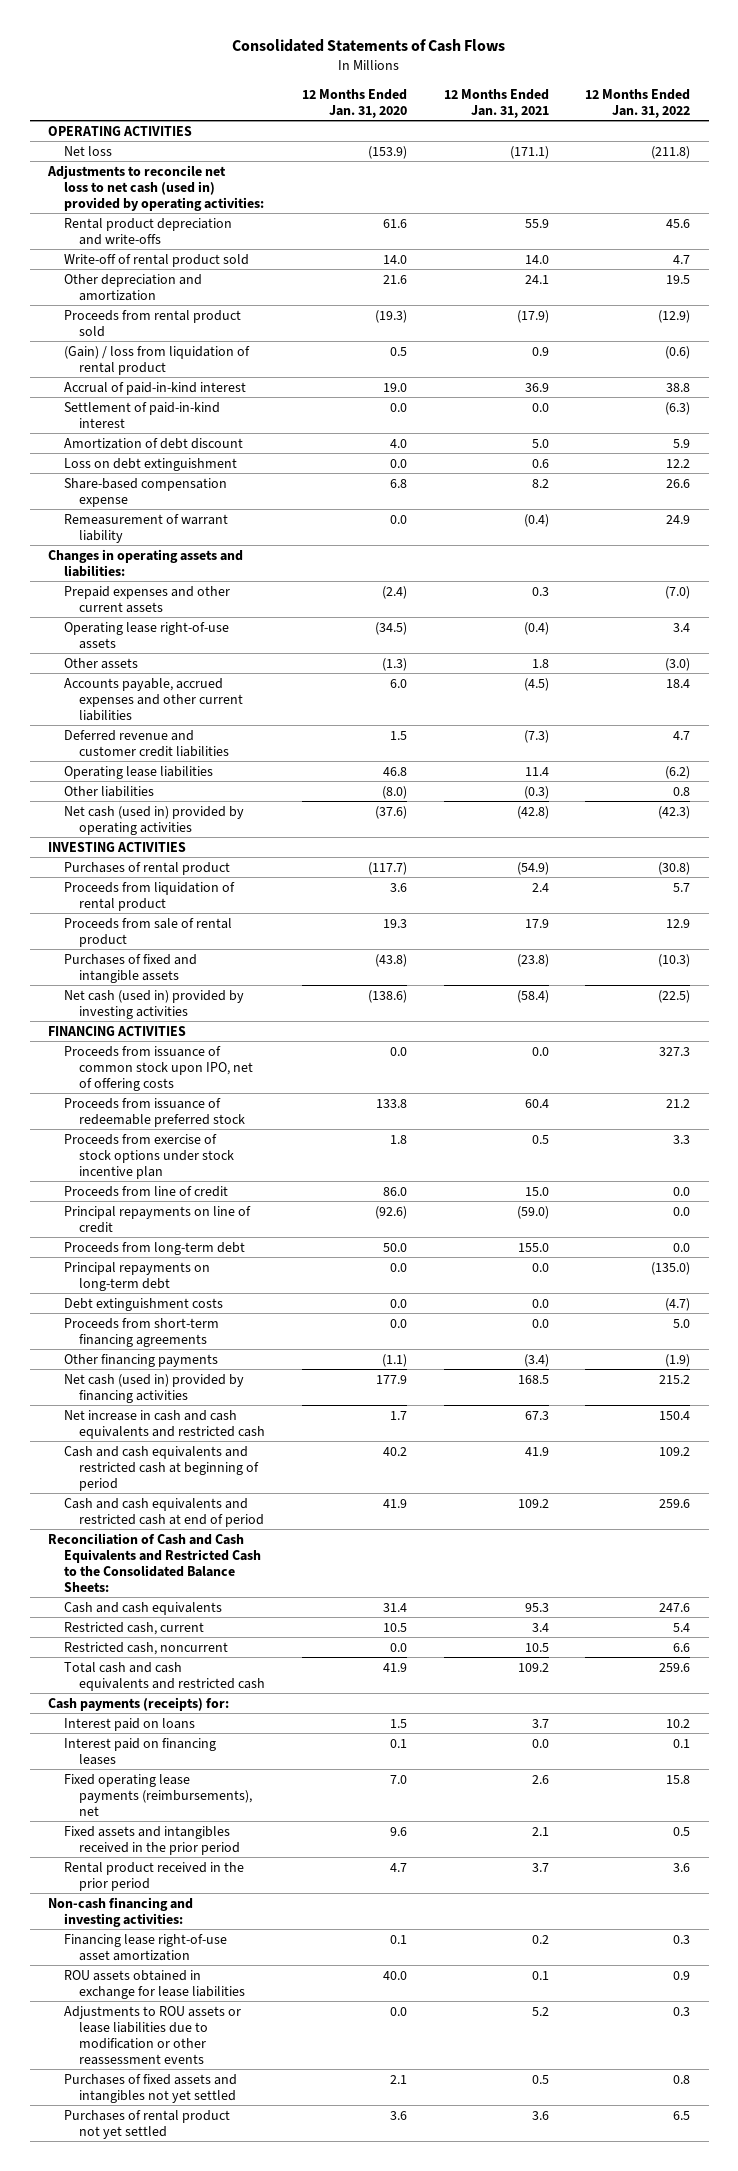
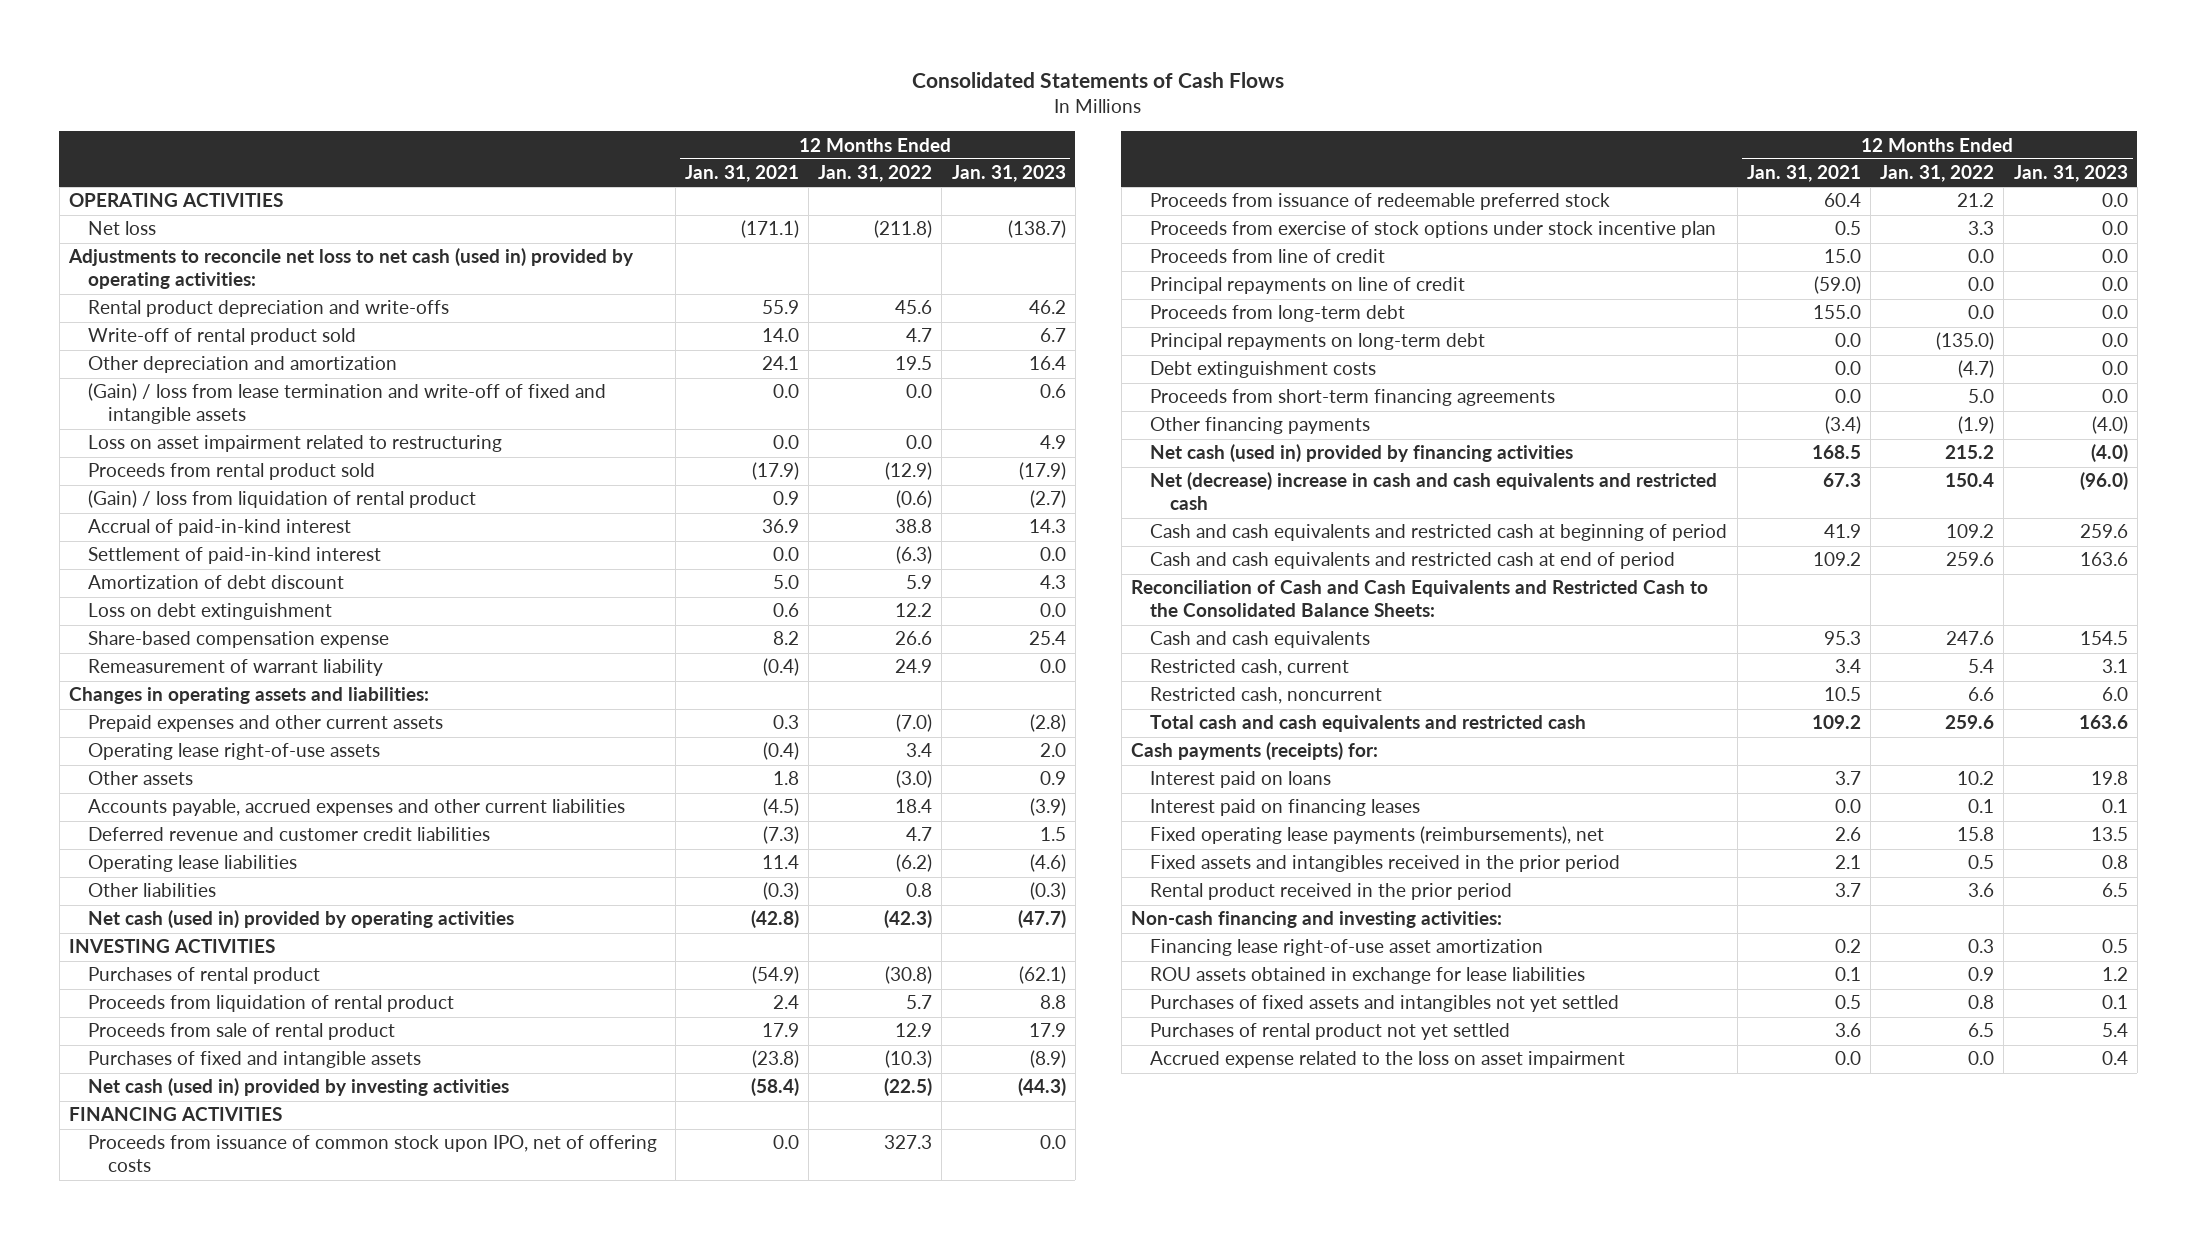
[301,88,407,118] 12 Months Ended Jan. 31, 2020 -> none
none -> [951,165,1066,183] Jan. 31, 2023
none -> [88,383,607,425] (Gain) / loss from lease termination and write-off of fixed and intangible assets
none -> [88,435,503,453] Loss on asset impairment related to restructuring
[63,1409,266,1439] Net increase in cash and cash equivalents and restricted cash -> [1150,472,1718,511] Net (decrease) increase in cash and cash equivalents and restricted cash
[63,2005,241,2065] Adjustments to ROU assets or lease liabilities due to modification or other reassessment events -> none
none -> [1150,1051,1626,1069] Accrued expense related to the loss on asset impairment

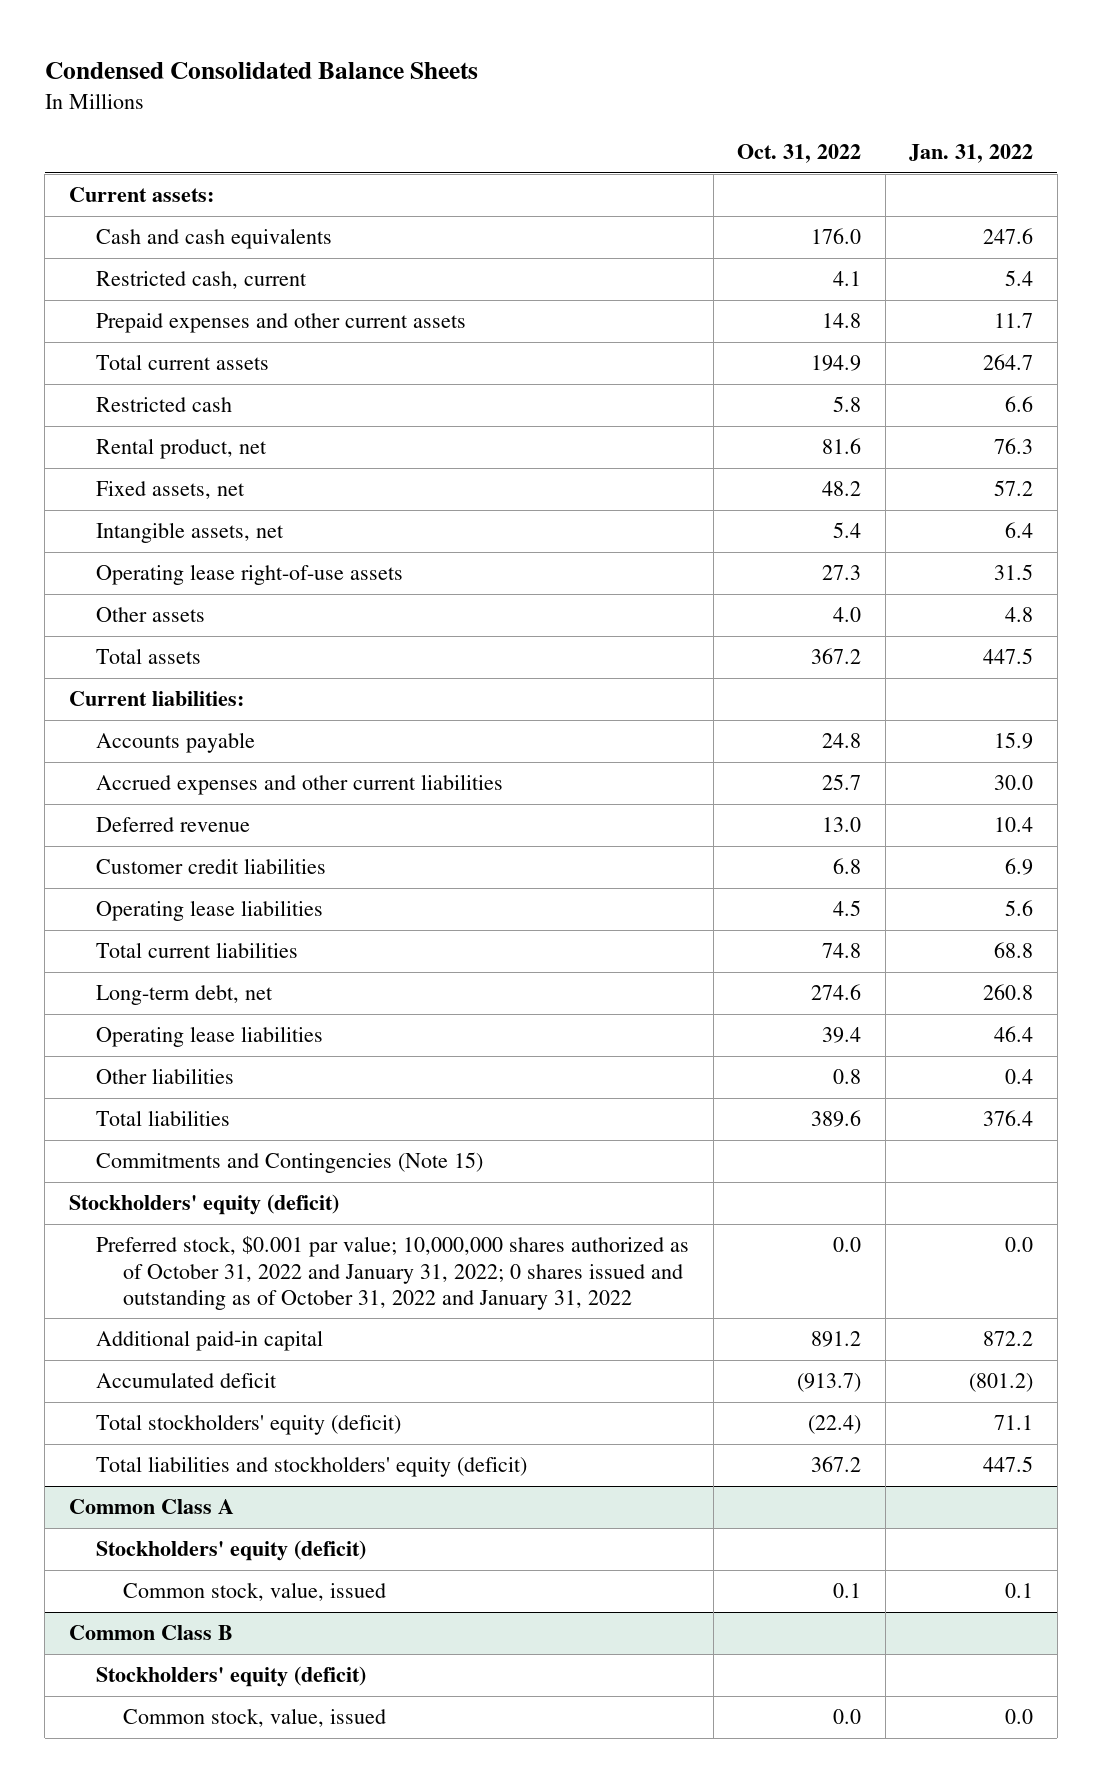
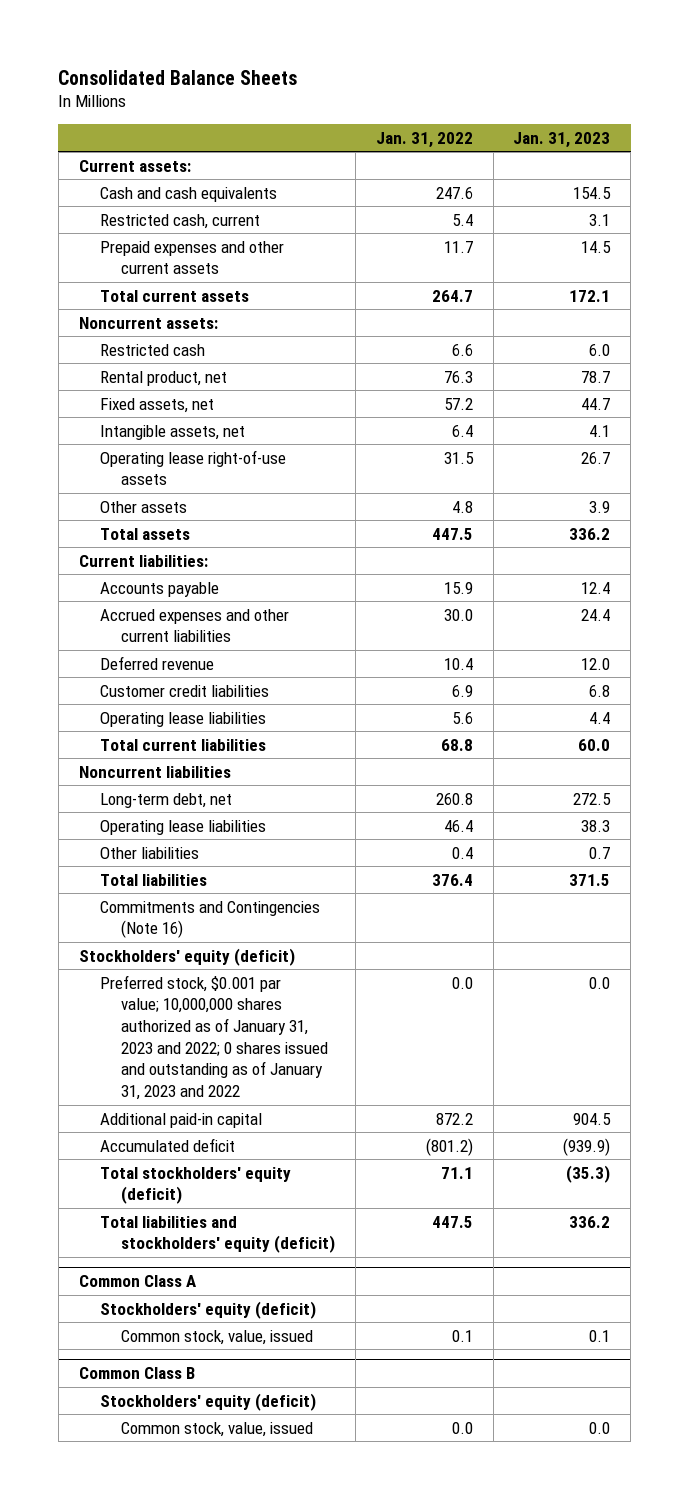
[44,61,478,79] Condensed Consolidated Balance Sheets -> [58,69,298,85] Consolidated Balance Sheets
[737,144,862,164] Oct. 31, 2022 -> none
none -> [513,131,611,148] Jan. 31, 2023
none -> [78,316,218,329] Noncurrent assets:
none -> [78,765,231,778] Noncurrent liabilities
[96,1152,484,1174] Commitments and Contingencies (Note 15) -> [99,900,320,939] Commitments and Contingencies (Note 16)
[96,1236,690,1310] Preferred stock, $0.001 par value; 10,000,000 shares authorized as of October 31, 2022 and January 31, 2022; 0 shares issued and outstanding as of October 31, 2022 and January 31, 2022 -> [99,974,329,1101] Preferred stock, $0.001 par value; 10,000,000 shares authorized as of January 31, 2023 and 2022; 0 shares issued and outstanding as of January 31, 2023 and 2022

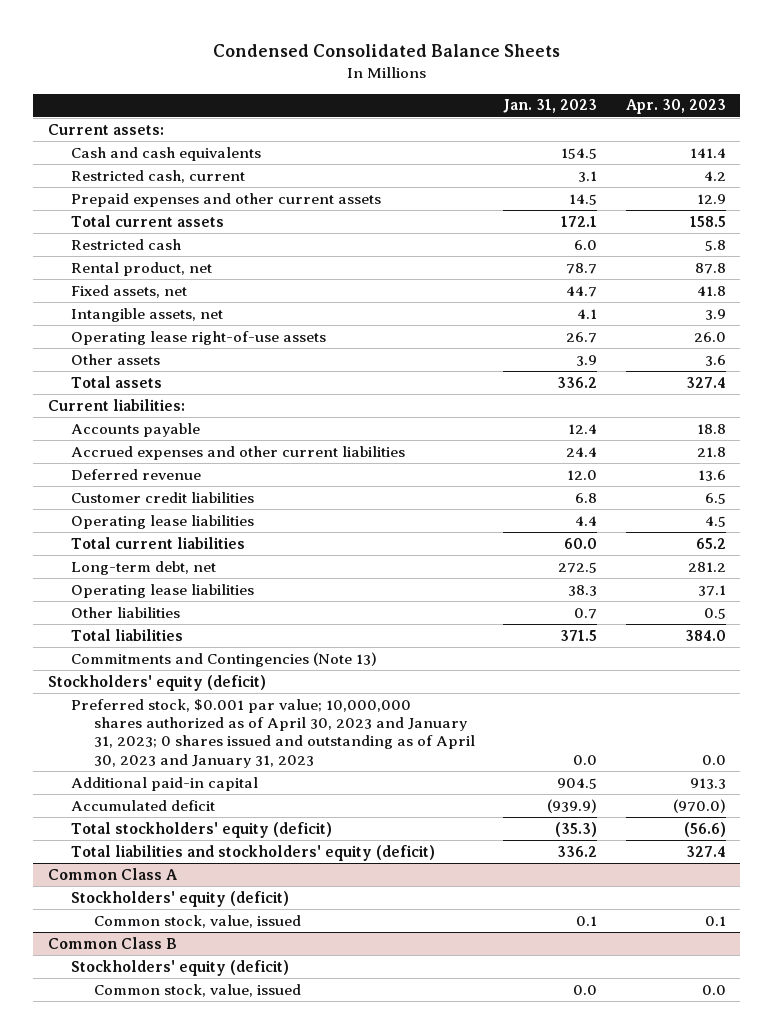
[58,69,298,85] Consolidated Balance Sheets -> [212,44,560,58] Condensed Consolidated Balance Sheets
[375,131,473,148] Jan. 31, 2022 -> none
none -> [625,99,726,115] Apr. 30, 2023
[78,316,218,329] Noncurrent assets: -> none
[78,765,231,778] Noncurrent liabilities -> none
[99,900,320,939] Commitments and Contingencies (Note 16) -> [70,651,377,667] Commitments and Contingencies (Note 13)
[99,974,329,1101] Preferred stock, $0.001 par value; 10,000,000 shares authorized as of January 31, 2023 and 2022; 0 shares issued and outstanding as of January 31, 2023 and 2022 -> [70,698,476,768] Preferred stock, $0.001 par value; 10,000,000 shares authorized as of April 30, 2023 and January 31, 2023; 0 shares issued and outstanding as of April 30, 2023 and January 31, 2023

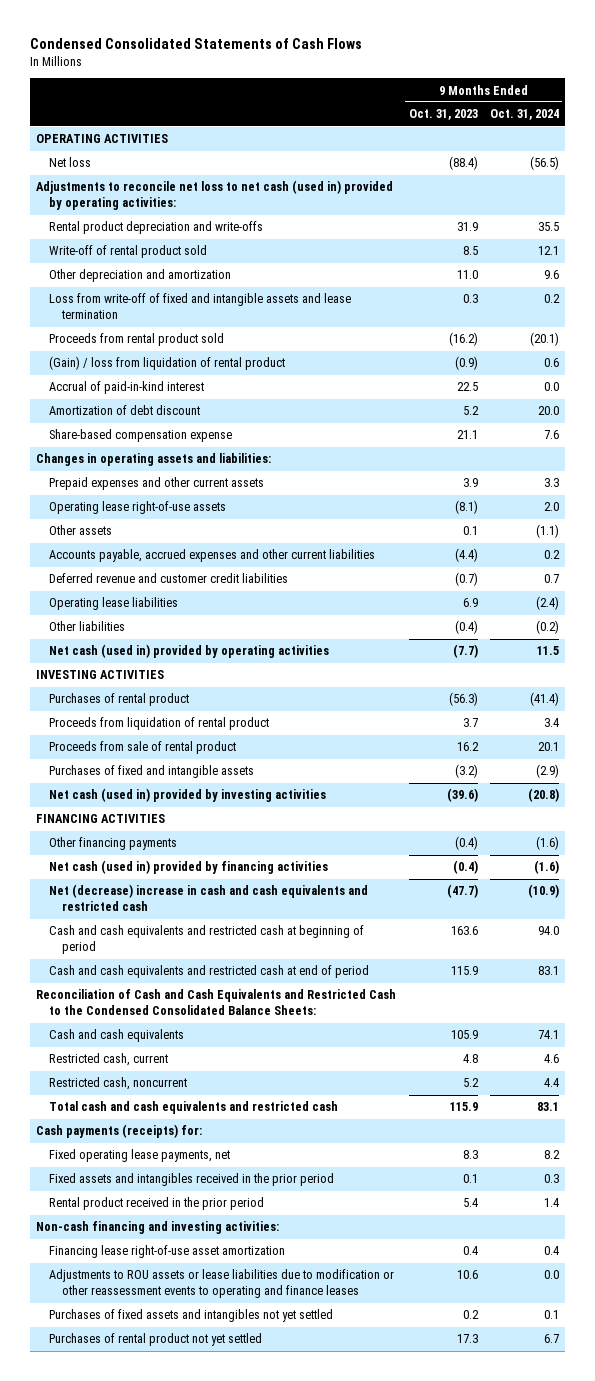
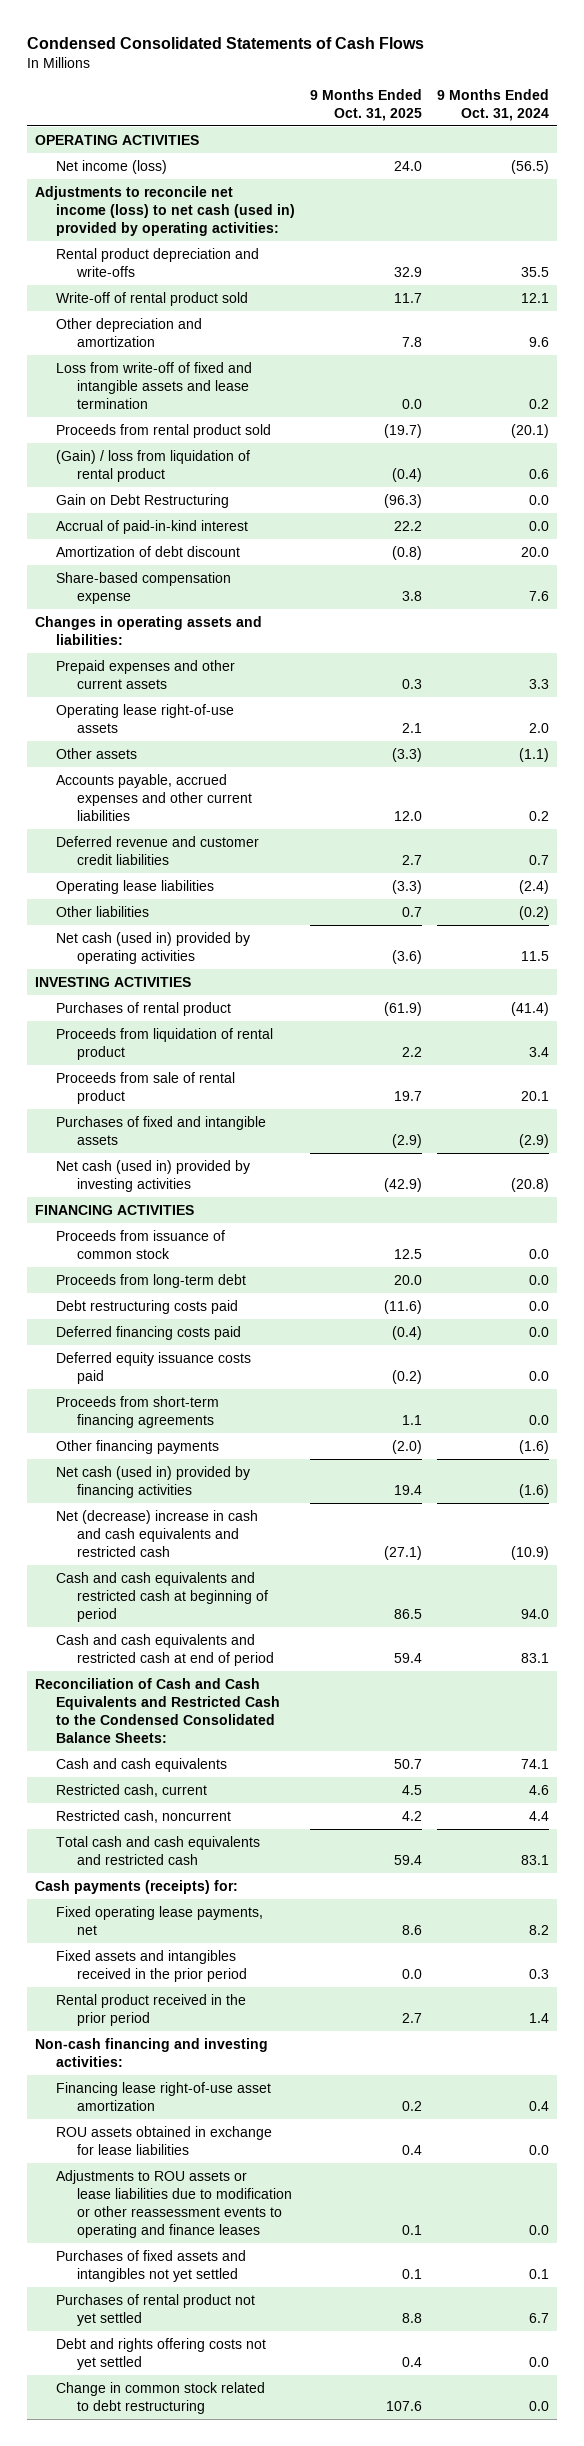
[408,109,478,121] Oct. 31, 2023 -> none
none -> [309,88,422,121] 9 Months Ended Oct. 31, 2025
[48,157,91,168] Net loss -> [55,159,167,174] Net income (loss)
[36,180,394,211] Adjustments to reconcile net loss to net cash (used in) provided by operating activities: -> [34,185,295,236] Adjustments to reconcile net income (loss) to net cash (used in) provided by operating activities:
none -> [55,493,229,508] Gain on Debt Restructuring
none -> [55,1229,225,1259] Proceeds from issuance of common stock
none -> [55,1273,246,1288] Proceeds from long-term debt
none -> [55,1299,238,1314] Debt restructuring costs paid
none -> [55,1325,241,1340] Deferred financing costs paid
none -> [55,1351,251,1384] Deferred equity issuance costs paid
none -> [55,1395,219,1428] Proceeds from short-term financing agreements
none -> [55,2125,272,2155] ROU assets obtained in exchange for lease liabilities
none -> [55,2337,266,2370] Debt and rights offering costs not yet settled
none -> [55,2381,265,2414] Change in common stock related to debt restructuring

